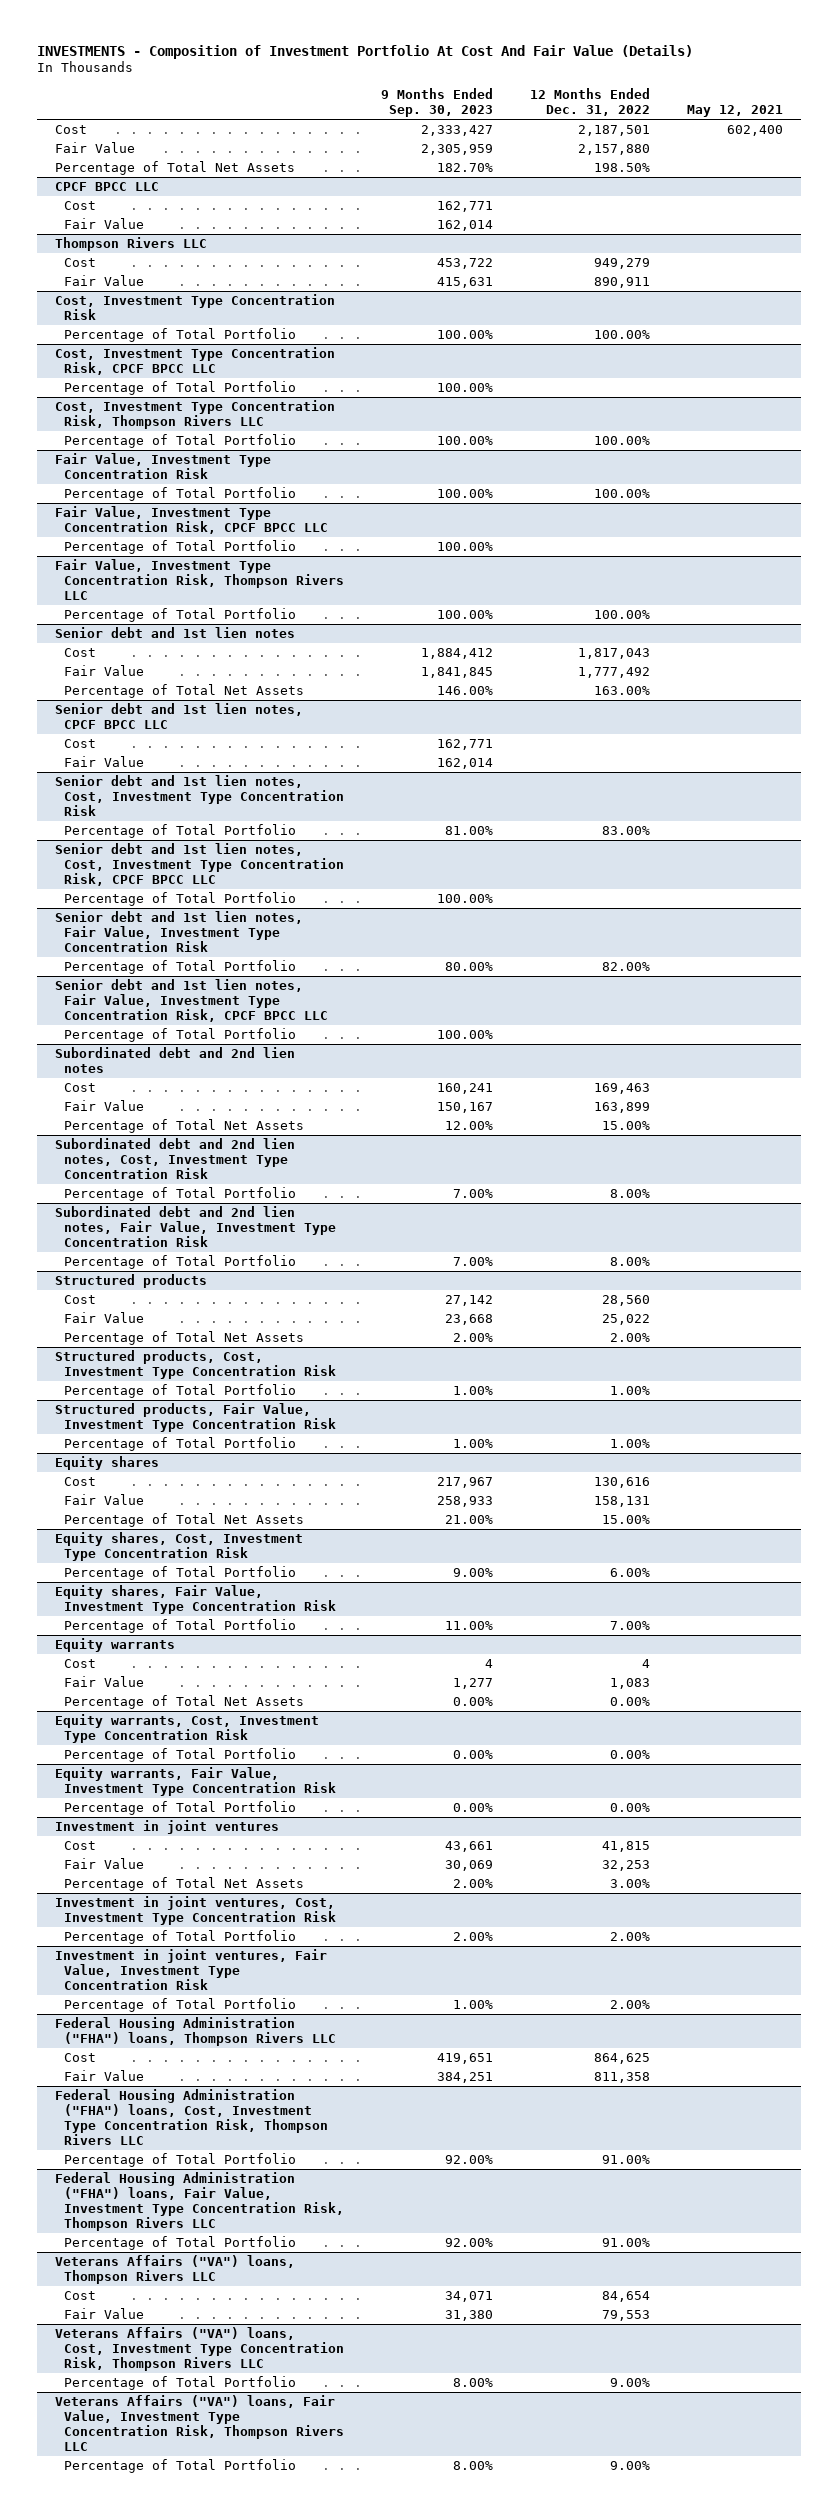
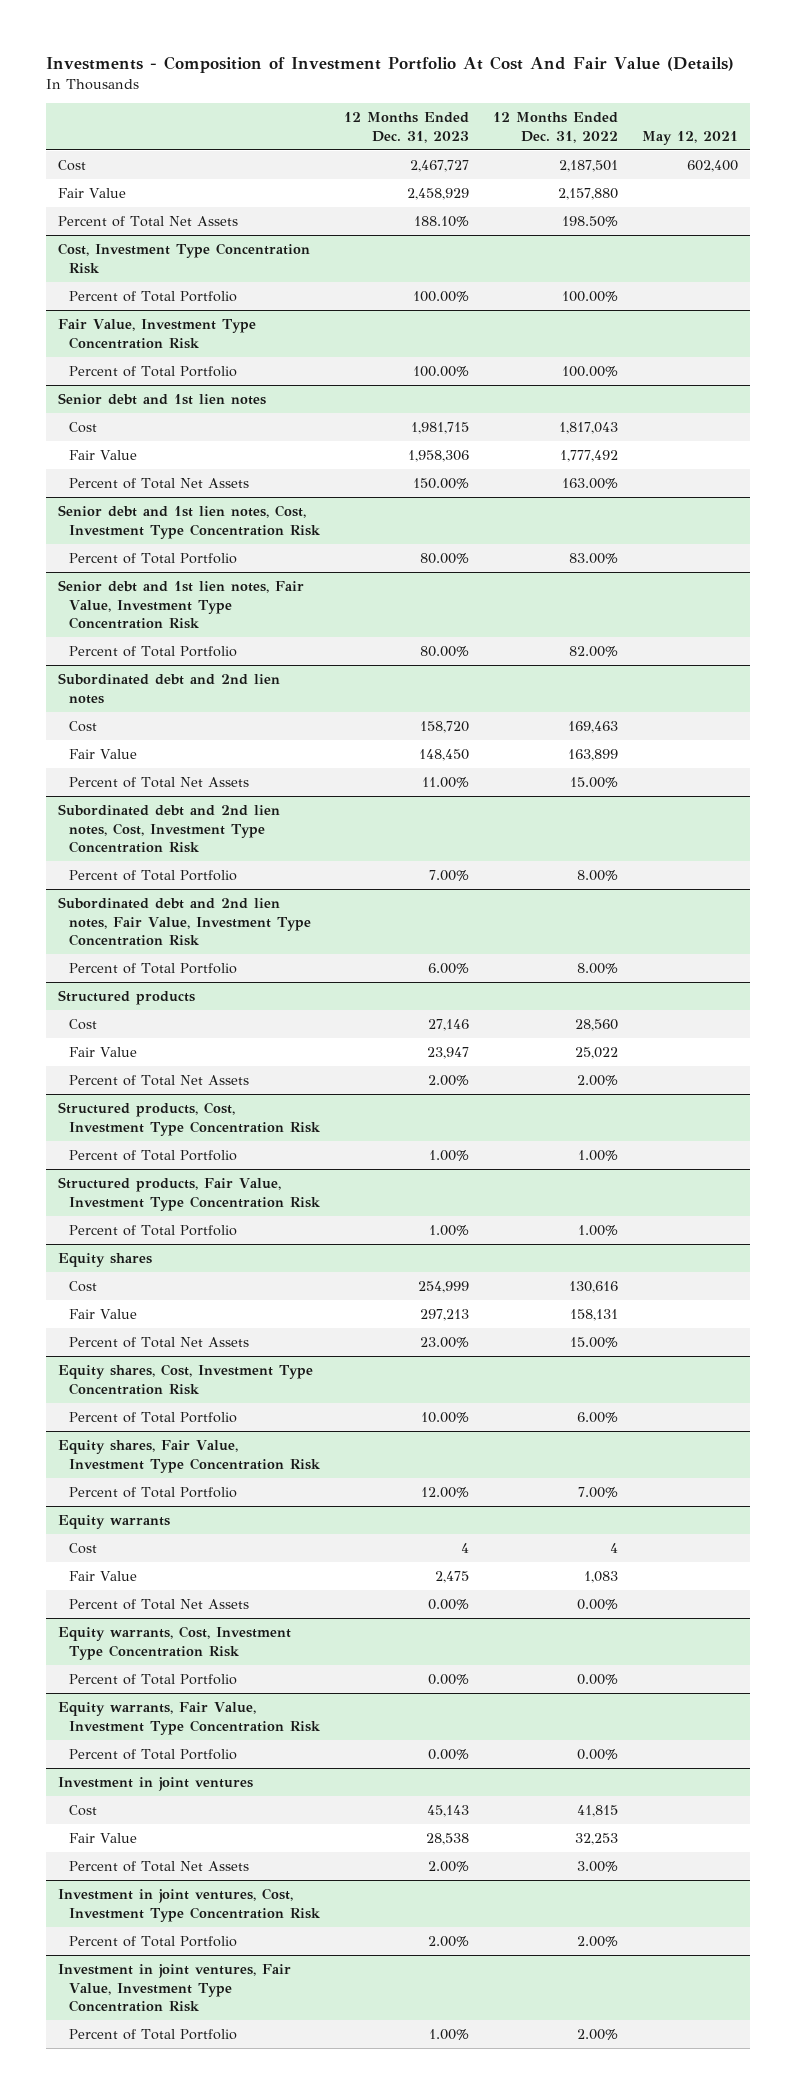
[36,44,693,59] INVESTMENTS - Composition of Investment Portfolio At Cost And Fair Value (Details) -> [46,55,735,73] Investments - Composition of Investment Portfolio At Cost And Fair Value (Details)
[380,88,493,117] 9 Months Ended Sep. 30, 2023 -> none
none -> [343,112,469,143] 12 Months Ended Dec. 31, 2023
[55,182,160,192] CPCF BPCC LLC -> none
[63,201,96,211] Cost -> none
[63,218,144,230] Fair Value -> none
[55,237,208,252] Thompson Rivers LLC -> none
[63,258,96,268] Cost -> none
[63,275,144,287] Fair Value -> none
[55,161,296,176] Percentage of Total Net Assets -> [58,216,239,228] Percent of Total Net Assets
[55,347,336,376] Cost, Investment Type Concentration Risk, CPCF BPCC LLC -> none
[63,381,296,396] Percentage of Total Portfolio -> none
[55,400,336,430] Cost, Investment Type Concentration Risk, Thompson Rivers LLC -> none
[63,434,296,449] Percentage of Total Portfolio -> none
[63,328,296,343] Percentage of Total Portfolio -> [68,291,237,303] Percent of Total Portfolio
[55,506,328,535] Fair Value, Investment Type Concentration Risk, CPCF BPCC LLC -> none
[63,540,296,555] Percentage of Total Portfolio -> none
[55,559,344,601] Fair Value, Investment Type Concentration Risk, Thompson Rivers LLC -> none
[63,608,296,623] Percentage of Total Portfolio -> none
[63,487,296,502] Percentage of Total Portfolio -> [68,366,237,378] Percent of Total Portfolio
[55,703,304,730] Senior debt and 1st lien notes, CPCF BPCC LLC -> none
[63,739,96,749] Cost -> none
[63,756,144,768] Fair Value -> none
[63,684,304,699] Percentage of Total Net Assets -> [68,478,249,490] Percent of Total Net Assets
[55,843,344,887] Senior debt and 1st lien notes, Cost, Investment Type Concentration Risk, CPCF BPCC LLC -> none
[63,892,296,907] Percentage of Total Portfolio -> none
[63,824,296,839] Percentage of Total Portfolio -> [68,553,237,565] Percent of Total Portfolio
[55,979,328,1023] Senior debt and 1st lien notes, Fair Value, Investment Type Concentration Risk, CPCF BPCC LLC -> none
[63,1028,296,1043] Percentage of Total Portfolio -> none
[63,960,296,975] Percentage of Total Portfolio -> [68,646,237,658] Percent of Total Portfolio
[63,1119,304,1134] Percentage of Total Net Assets -> [68,777,249,789] Percent of Total Net Assets
[63,1187,296,1202] Percentage of Total Portfolio -> [68,870,237,882] Percent of Total Portfolio
[63,1255,296,1270] Percentage of Total Portfolio -> [68,963,237,975] Percent of Total Portfolio
[63,1331,304,1346] Percentage of Total Net Assets -> [68,1075,249,1087] Percent of Total Net Assets
[63,1384,296,1399] Percentage of Total Portfolio -> [68,1150,237,1162] Percent of Total Portfolio
[63,1437,296,1452] Percentage of Total Portfolio -> [68,1225,237,1237] Percent of Total Portfolio
[63,1513,304,1528] Percentage of Total Net Assets -> [68,1337,249,1349] Percent of Total Net Assets
[63,1566,296,1581] Percentage of Total Portfolio -> [68,1412,237,1424] Percent of Total Portfolio
[63,1619,296,1634] Percentage of Total Portfolio -> [68,1487,237,1499] Percent of Total Portfolio
[63,1695,304,1710] Percentage of Total Net Assets -> [68,1599,249,1611] Percent of Total Net Assets
[63,1748,296,1763] Percentage of Total Portfolio -> [68,1674,237,1686] Percent of Total Portfolio
[63,1801,296,1816] Percentage of Total Portfolio -> [68,1749,237,1761] Percent of Total Portfolio
[63,1877,304,1892] Percentage of Total Net Assets -> [68,1861,249,1873] Percent of Total Net Assets
[63,1930,296,1945] Percentage of Total Portfolio -> [68,1936,237,1948] Percent of Total Portfolio
[55,2017,336,2047] Federal Housing Administration ("FHA") loans, Thompson Rivers LLC -> none
[63,2053,96,2063] Cost -> none
[63,2070,144,2082] Fair Value -> none
[55,2089,328,2146] Federal Housing Administration ("FHA") loans, Cost, Investment Type Concentration Risk, Thompson Rivers LLC -> none
[63,2153,296,2168] Percentage of Total Portfolio -> none
[55,2172,344,2232] Federal Housing Administration ("FHA") loans, Fair Value, Investment Type Concentration Risk, Thompson Rivers LLC -> none
[63,2236,296,2251] Percentage of Total Portfolio -> none
[55,2255,296,2285] Veterans Affairs ("VA") loans, Thompson Rivers LLC -> none
[63,2291,96,2301] Cost -> none
[63,2308,144,2320] Fair Value -> none
[55,2327,344,2372] Veterans Affairs ("VA") loans, Cost, Investment Type Concentration Risk, Thompson Rivers LLC -> none
[63,2376,296,2391] Percentage of Total Portfolio -> none
[55,2395,344,2452] Veterans Affairs ("VA") loans, Fair Value, Investment Type Concentration Risk, Thompson Rivers LLC -> none
[63,2459,296,2474] Percentage of Total Portfolio -> none
[63,1998,296,2013] Percentage of Total Portfolio -> [68,2029,237,2041] Percent of Total Portfolio

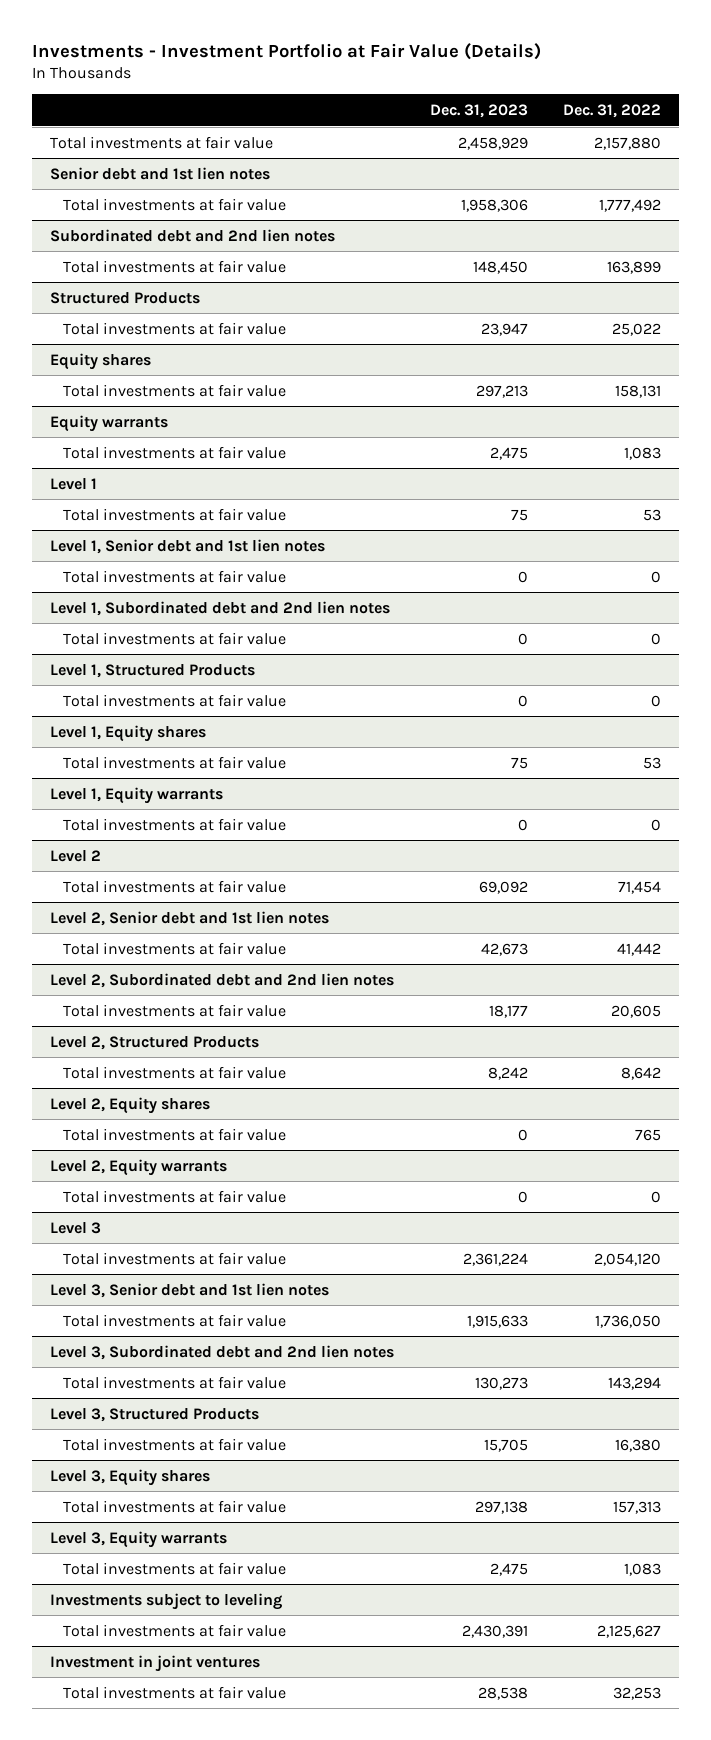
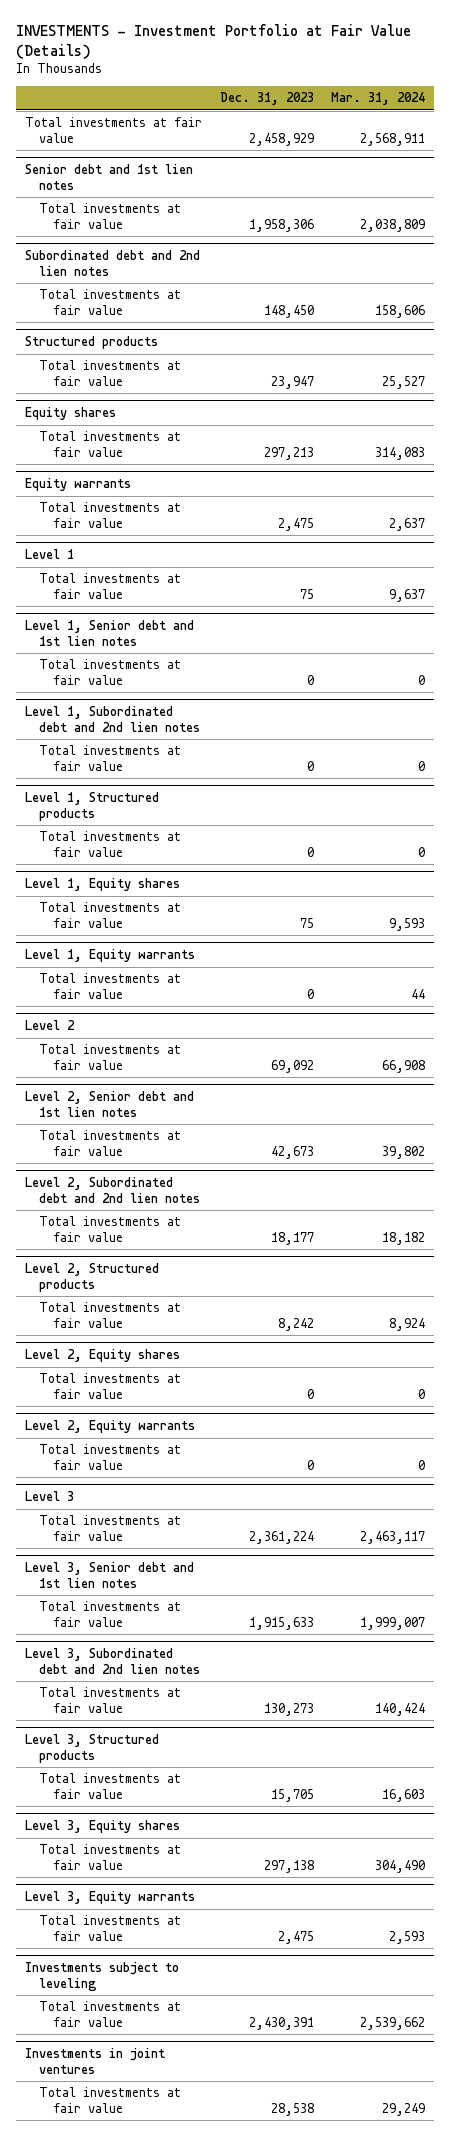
[31,42,541,60] Investments - Investment Portfolio at Fair Value (Details) -> [15,23,411,59] INVESTMENTS - Investment Portfolio at Fair Value (Details)
[563,104,662,119] Dec. 31, 2022 -> none
none -> [331,92,426,106] Mar. 31, 2024
[49,291,200,304] Structured Products -> [24,336,158,350] Structured products
[49,663,255,678] Level 1, Structured Products -> [24,792,159,821] Level 1, Structured products
[49,1035,259,1050] Level 2, Structured Products -> [24,1263,159,1292] Level 2, Structured products
[49,1407,259,1422] Level 3, Structured Products -> [24,1734,159,1763] Level 3, Structured products
[49,1654,260,1672] Investment in joint ventures -> [24,2048,165,2074] Investments in joint ventures

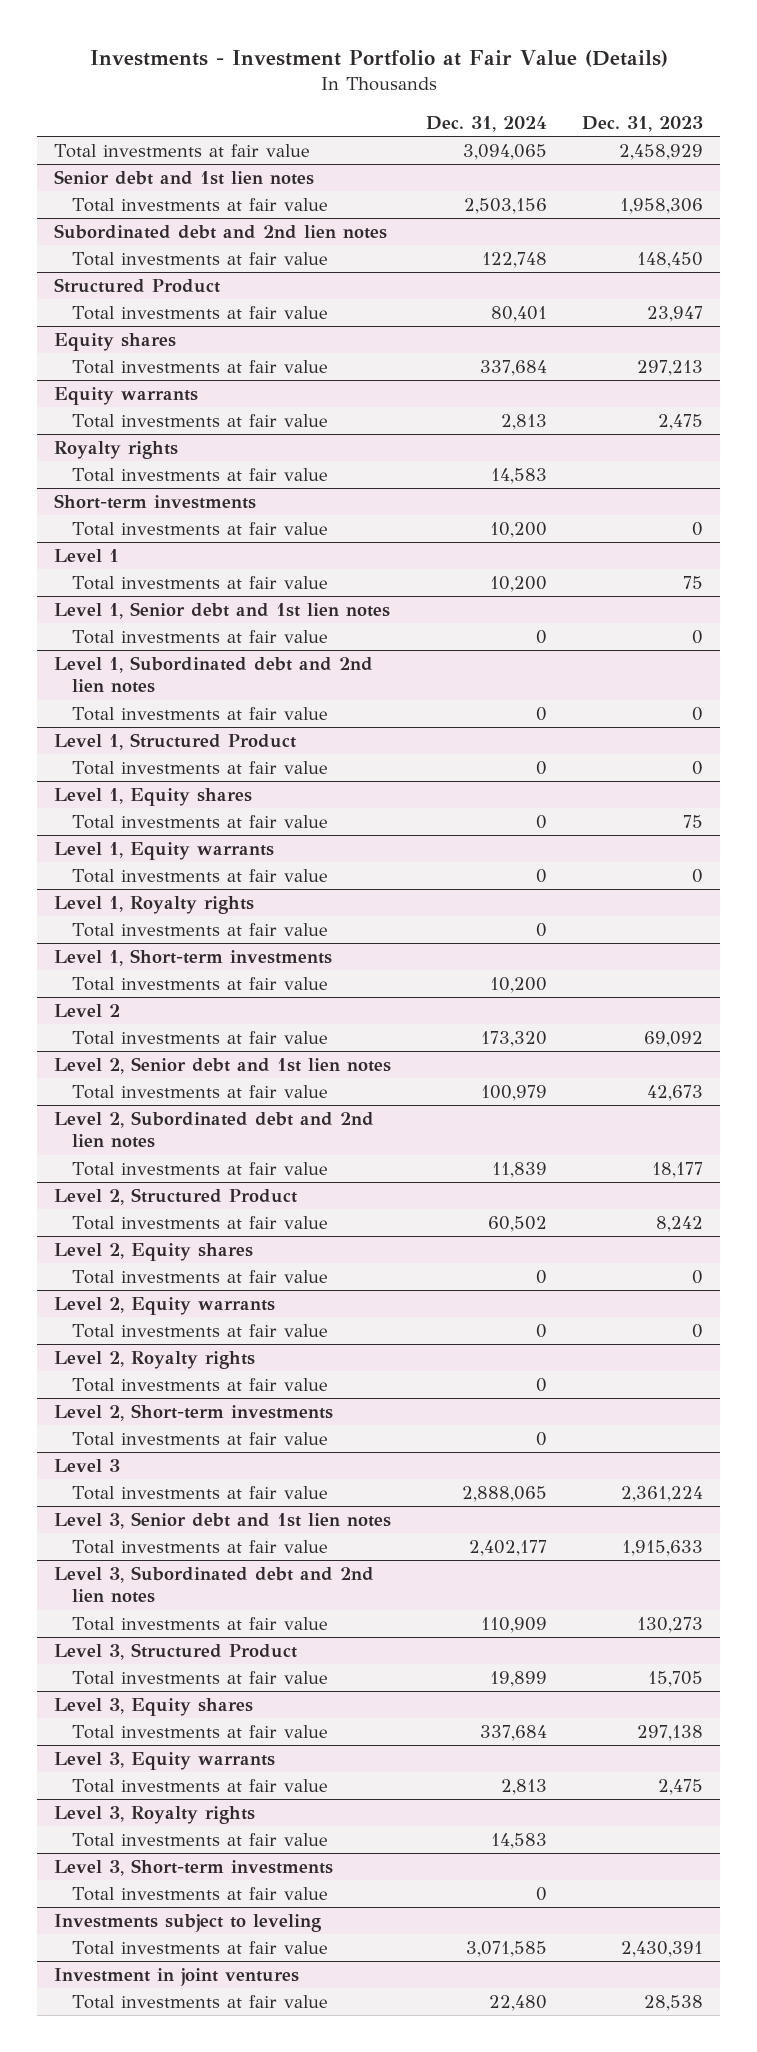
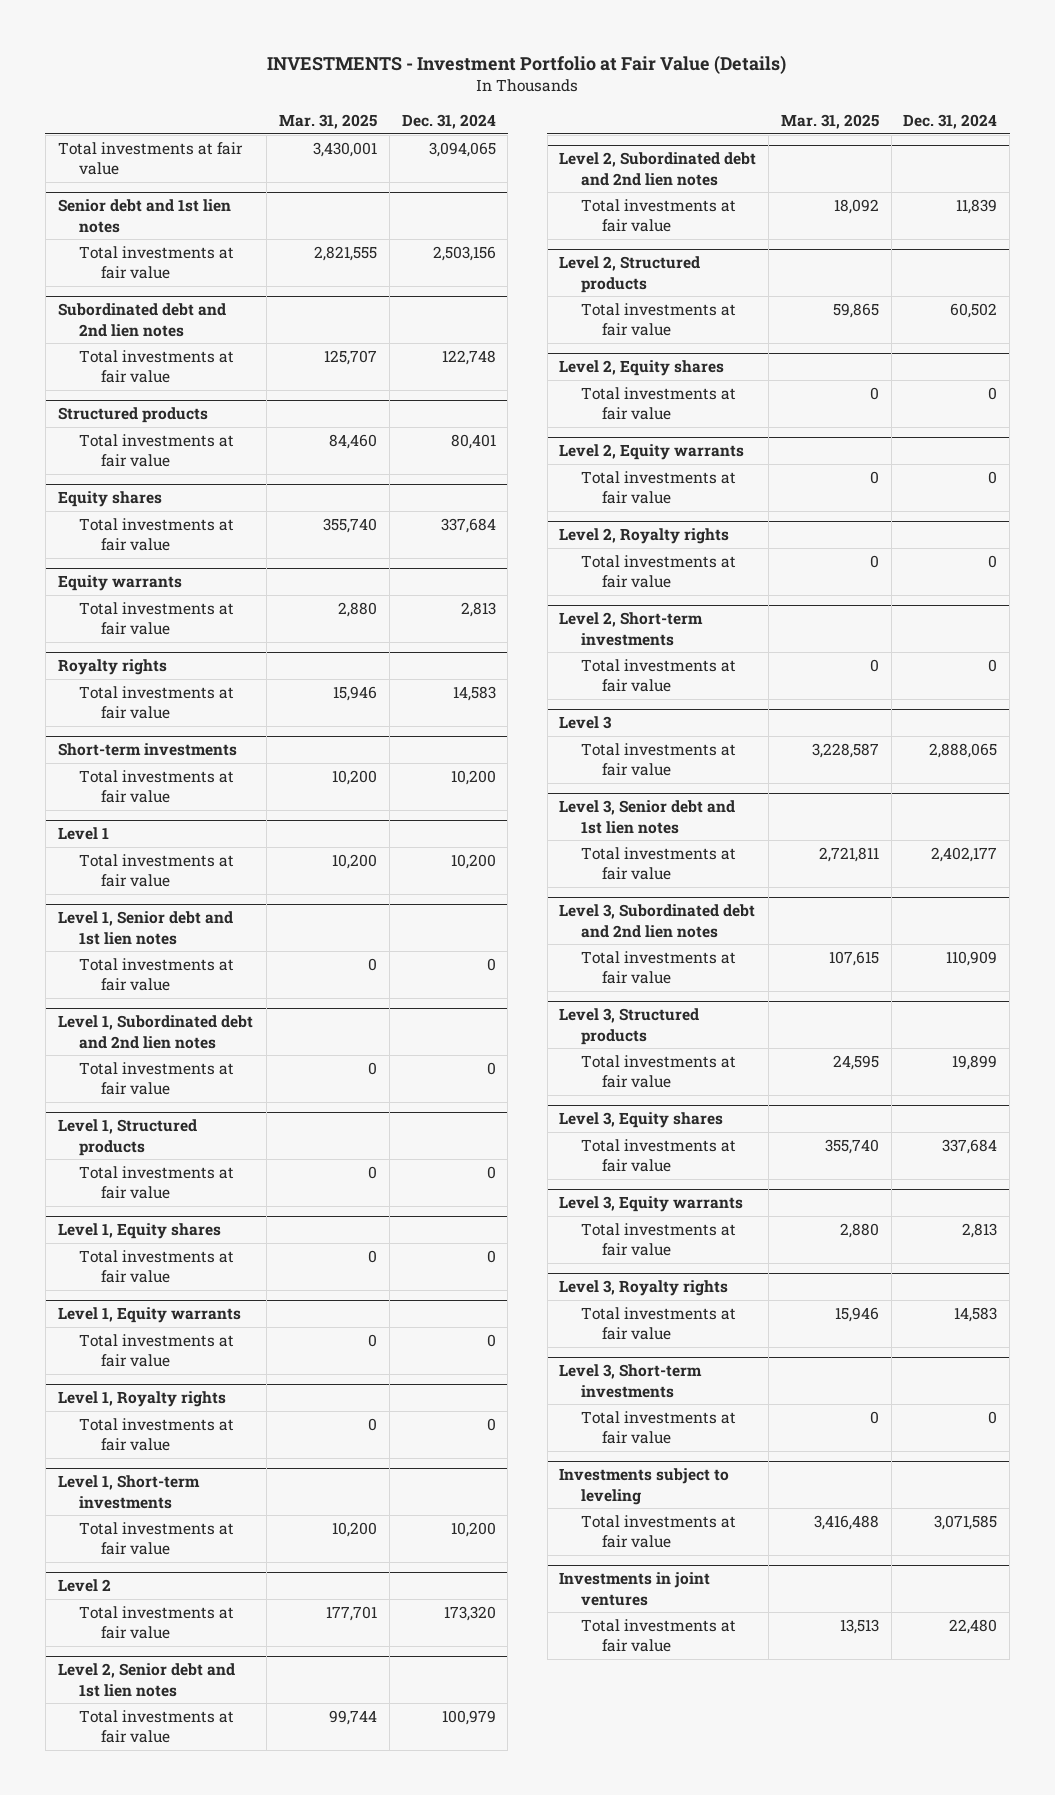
[89,50,668,68] Investments - Investment Portfolio at Fair Value (Details) -> [267,54,787,74] INVESTMENTS - Investment Portfolio at Fair Value (Details)
[581,115,703,132] Dec. 31, 2023 -> none
none -> [279,113,378,129] Mar. 31, 2025
[54,278,221,294] Structured Product -> [57,407,208,424] Structured products
[54,733,297,751] Level 1, Structured Product -> [57,1119,197,1156] Level 1, Structured products
[54,1188,298,1206] Level 2, Structured Product -> [559,256,701,293] Level 2, Structured products
[54,1643,298,1661] Level 3, Structured Product -> [559,1008,700,1045] Level 3, Structured products
[54,1968,300,1987] Investment in joint ventures -> [559,1572,711,1606] Investments in joint ventures

